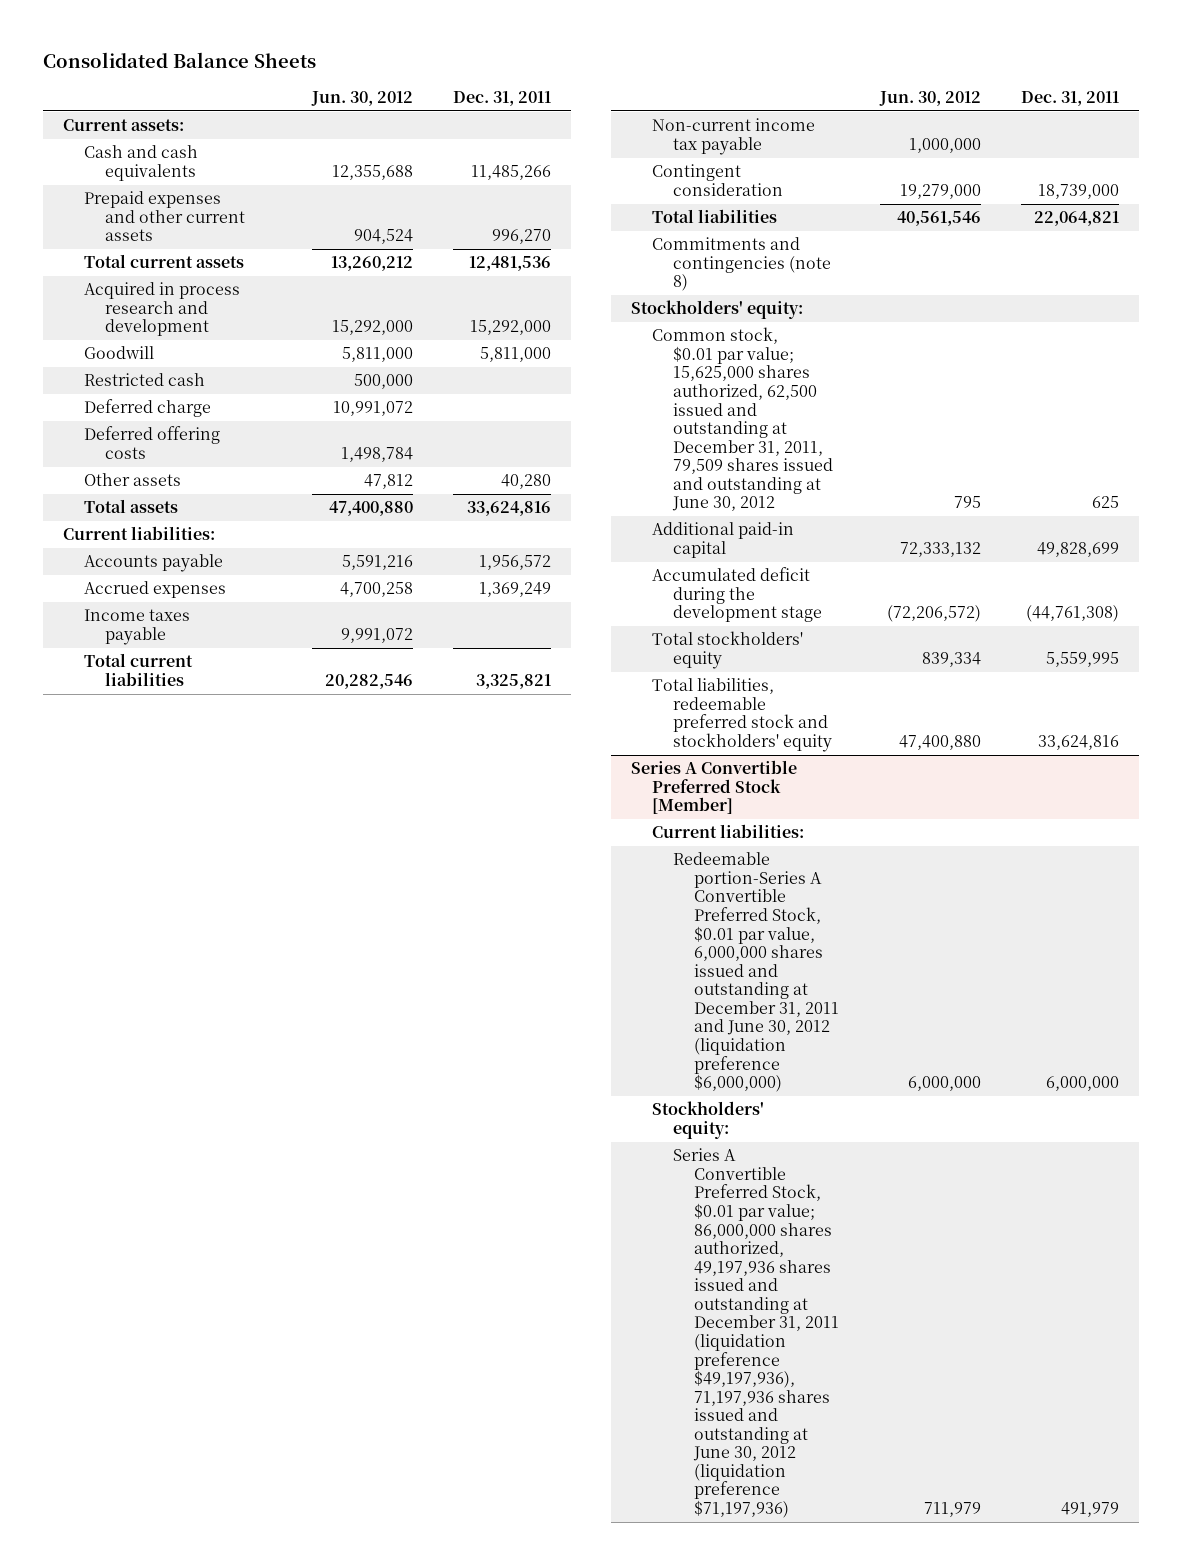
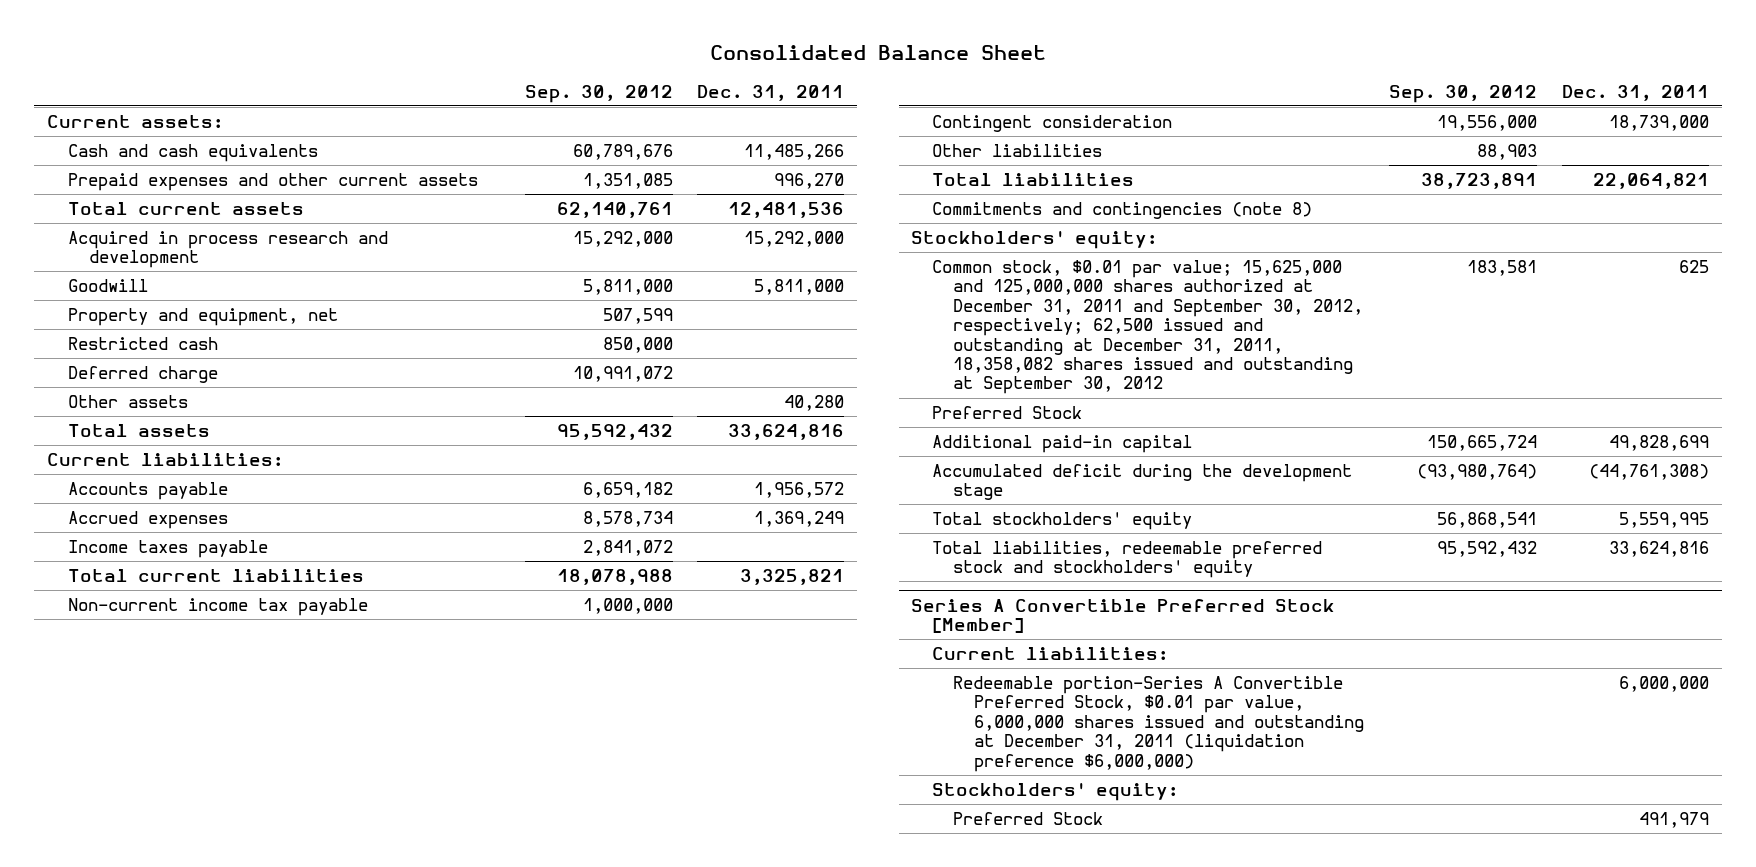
[43,51,317,68] Consolidated Balance Sheets -> [709,45,1046,61] Consolidated Balance Sheet
[310,91,413,107] Jun. 30, 2012 -> none
none -> [524,84,673,103] Sep. 30, 2012
none -> [67,307,338,326] Property and equipment, net
[84,426,221,459] Deferred offering costs -> none
none -> [932,143,1103,157] Other liabilities
[652,327,834,512] Common stock, $0.01 par value; 15,625,000 shares authorized, 62,500 issued and outstanding at December 31, 2011, 79,509 shares issued and outstanding at June 30, 2012 -> [932,259,1364,395] Common stock, $0.01 par value; 15,625,000 and 125,000,000 shares authorized at December 31, 2011 and September 30, 2012, respectively; 62,500 issued and outstanding at December 31, 2011, 18,358,082 shares issued and outstanding at September 30, 2012
none -> [932,405,1083,419] Preferred Stock
[673,852,840,1093] Redeemable portion-Series A Convertible Preferred Stock, $0.01 par value, 6,000,000 shares issued and outstanding at December 31, 2011 and June 30, 2012 (liquidation preference $6,000,000) -> [953,675,1365,772] Redeemable portion-Series A Convertible Preferred Stock, $0.01 par value, 6,000,000 shares issued and outstanding at December 31, 2011 (liquidation preference $6,000,000)
[673,1148,840,1519] Series A Convertible Preferred Stock, $0.01 par value; 86,000,000 shares authorized, 49,197,936 shares issued and outstanding at December 31, 2011 (liquidation preference $49,197,936), 71,197,936 shares issued and outstanding at June 30, 2012 (liquidation preference $71,197,936) -> [953,811,1104,825] Preferred Stock

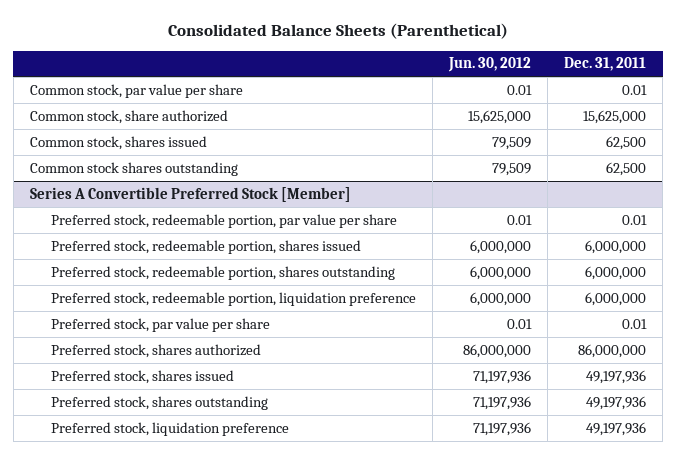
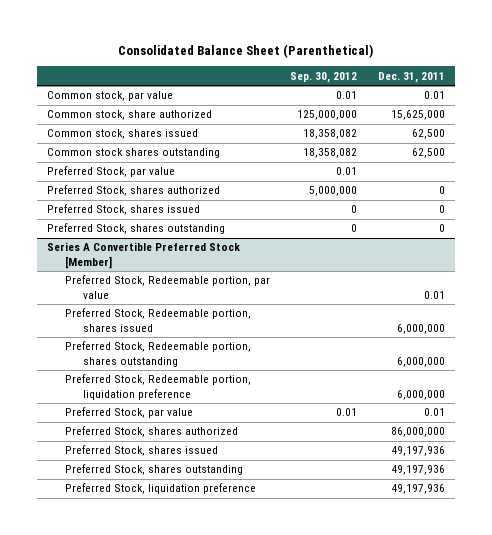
[168,23,509,40] Consolidated Balance Sheets (Parenthetical) -> [117,43,373,58] Consolidated Balance Sheet (Parenthetical)
[448,57,532,73] Jun. 30, 2012 -> none
none -> [290,71,358,83] Sep. 30, 2012
[29,83,243,98] Common stock, par value per share -> [47,91,174,102] Common stock, par value
none -> [47,166,176,178] Preferred Stock, par value
none -> [47,185,221,197] Preferred Stock, shares authorized
none -> [47,204,201,216] Preferred Stock, shares issued
none -> [47,223,226,235] Preferred Stock, shares outstanding
[51,213,398,228] Preferred stock, redeemable portion, par value per share -> [65,275,271,299] Preferred Stock, Redeemable portion, par value
[51,239,362,254] Preferred stock, redeemable portion, shares issued -> [65,308,252,332] Preferred Stock, Redeemable portion, shares issued
[51,265,396,280] Preferred stock, redeemable portion, shares outstanding -> [65,341,252,367] Preferred Stock, Redeemable portion, shares outstanding
[51,291,417,306] Preferred stock, redeemable portion, liquidation preference -> [65,374,252,400] Preferred Stock, Redeemable portion, liquidation preference
[51,317,271,332] Preferred stock, par value per share -> [65,407,194,419] Preferred Stock, par value
[51,343,262,358] Preferred stock, shares authorized -> [65,426,239,438] Preferred Stock, shares authorized
[51,369,235,384] Preferred stock, shares issued -> [65,445,219,457] Preferred Stock, shares issued
[51,395,269,410] Preferred stock, shares outstanding -> [65,464,244,476] Preferred Stock, shares outstanding
[51,421,290,436] Preferred stock, liquidation preference -> [65,483,257,495] Preferred Stock, liquidation preference

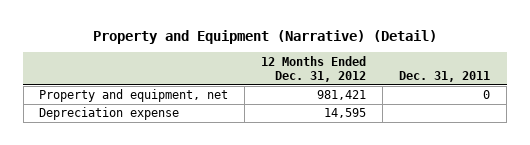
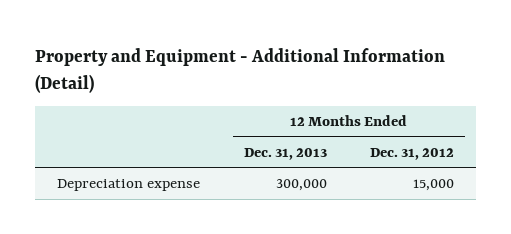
[92,29,437,44] Property and Equipment (Narrative) (Detail) -> [35,47,446,93] Property and Equipment - Additional Information (Detail)
[399,71,491,83] Dec. 31, 2011 -> none
none -> [243,147,327,160] Dec. 31, 2013
[39,89,229,103] Property and equipment, net -> none
[324,108,367,119] 14,595 -> [413,179,455,192] 15,000

